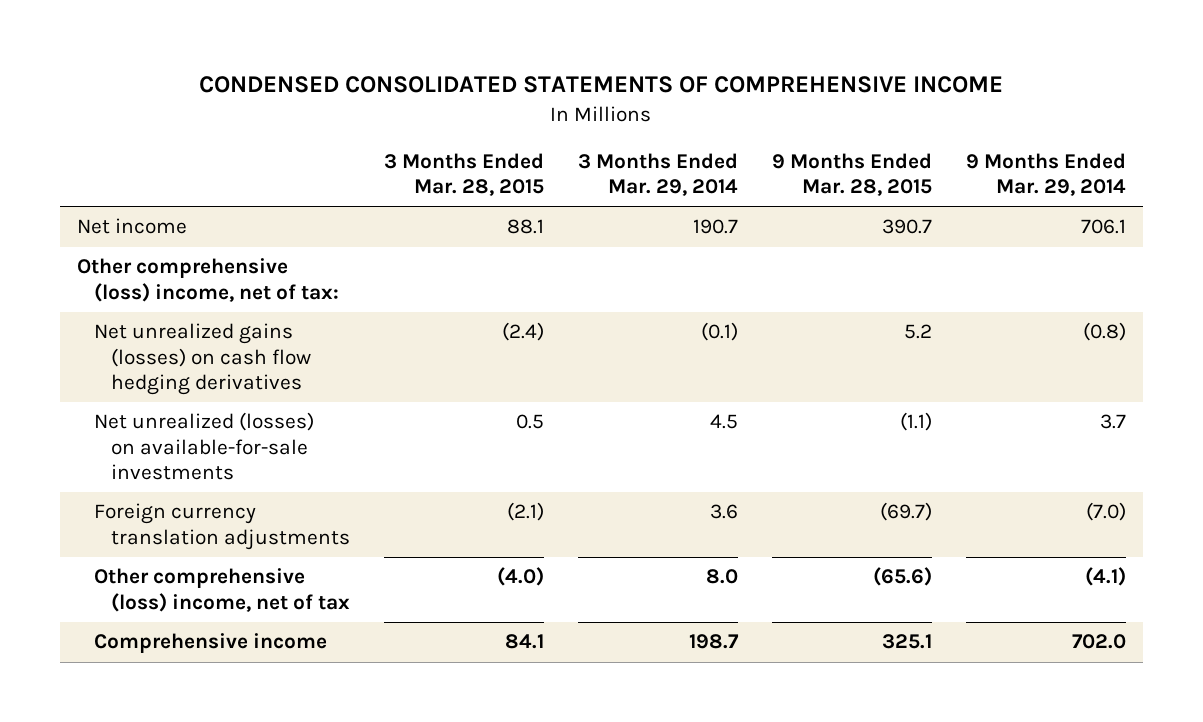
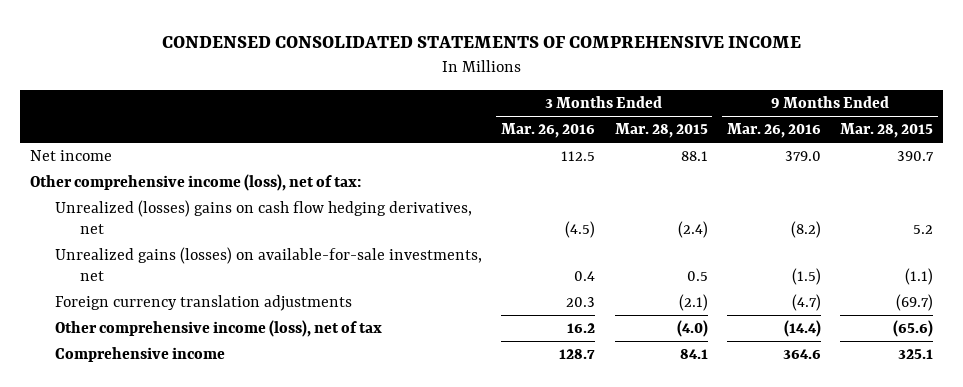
[577,152,738,197] 3 Months Ended Mar. 29, 2014 -> none
[965,152,1126,197] 9 Months Ended Mar. 29, 2014 -> none
none -> [501,123,596,139] Mar. 26, 2016
none -> [726,123,821,139] Mar. 26, 2016
[77,258,340,302] Other comprehensive (loss) income, net of tax: -> [30,174,362,192] Other comprehensive income (loss), net of tax:
[94,323,312,396] Net unrealized gains (losses) on cash flow hedging derivatives -> [54,200,472,234] Unrealized (losses) gains on cash flow hedging derivatives, net
[94,412,315,481] Net unrealized (losses) on available-for-sale investments -> [54,247,482,281] Unrealized gains (losses) on available-for-sale investments, net
[94,568,351,612] Other comprehensive (loss) income, net of tax -> [54,320,382,338] Other comprehensive income (loss), net of tax

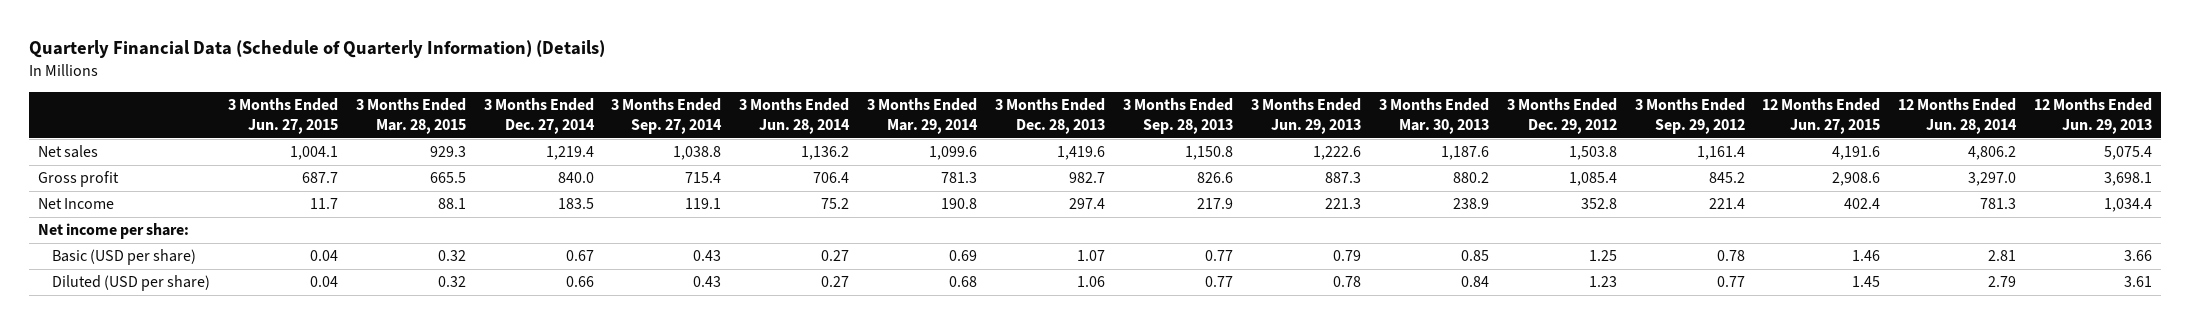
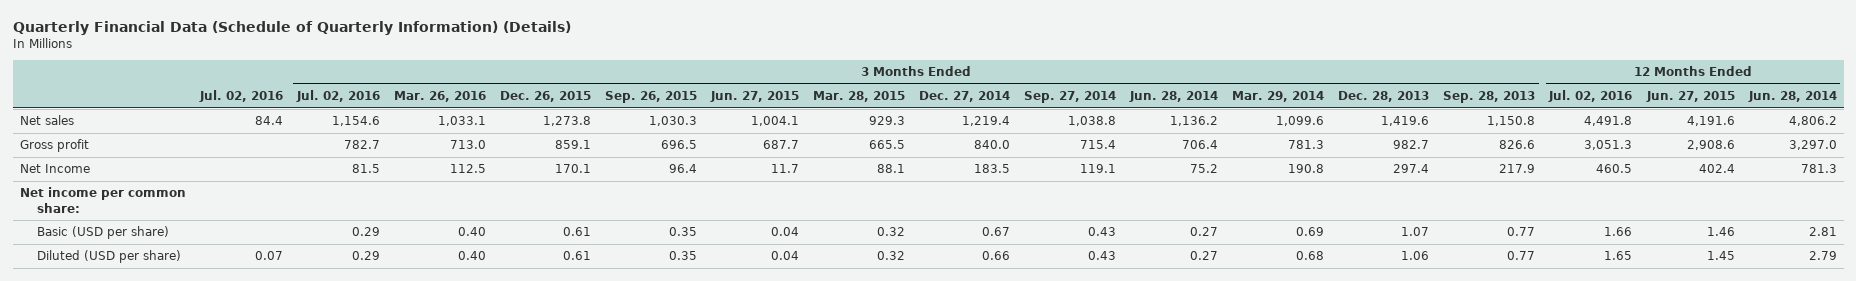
[1250,98,1361,135] 3 Months Ended Jun. 29, 2013 -> none
[1378,98,1489,135] 3 Months Ended Mar. 30, 2013 -> none
[1506,98,1617,135] 3 Months Ended Dec. 29, 2012 -> none
[1634,98,1745,135] 3 Months Ended Sep. 29, 2012 -> none
[2034,98,2153,135] 12 Months Ended Jun. 29, 2013 -> none
none -> [198,90,283,103] Jul. 02, 2016
none -> [295,90,380,103] Jul. 02, 2016
none -> [394,91,487,103] Mar. 26, 2016
none -> [500,91,592,103] Dec. 26, 2015
none -> [605,91,698,104] Sep. 26, 2015
none -> [1548,90,1633,103] Jul. 02, 2016
[37,223,189,240] Net income per share: -> [19,187,186,213] Net income per common share:

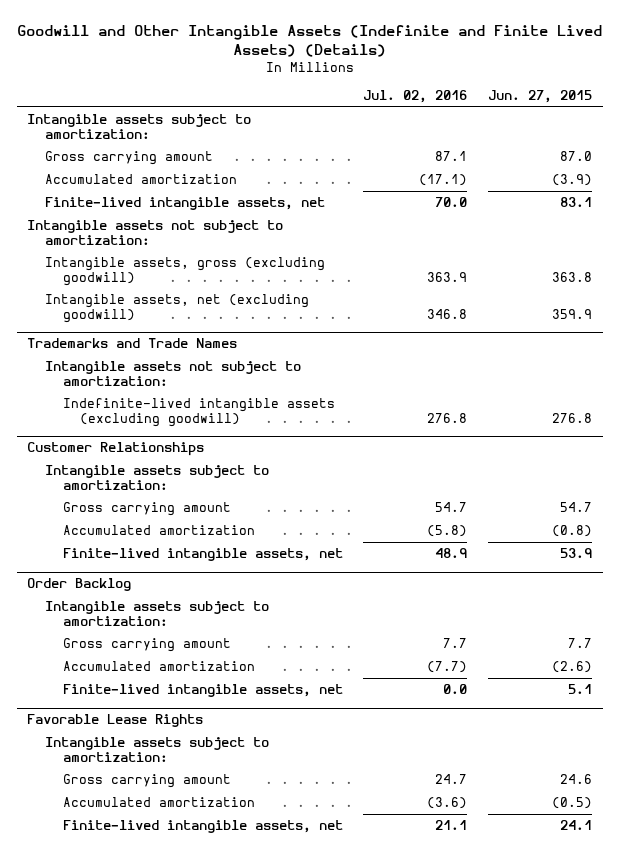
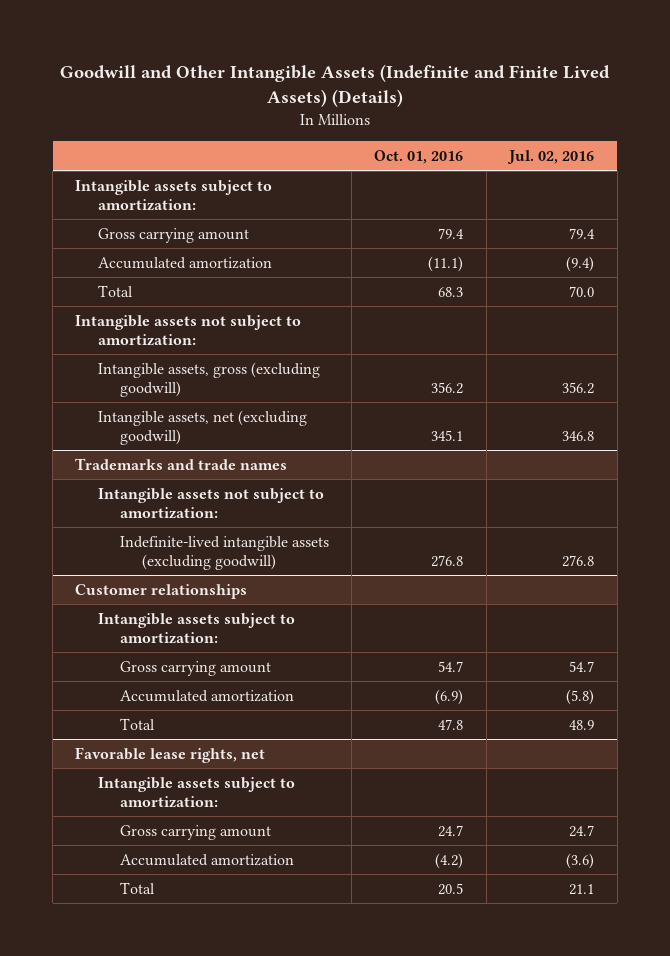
[488,90,593,104] Jun. 27, 2015 -> none
none -> [374,149,464,164] Oct. 01, 2016
[435,151,468,162] 87.1 -> [569,227,596,239] 79.4
[419,174,468,187] (17.1) -> [566,255,595,272] (9.4)
[44,197,325,211] Finite-lived intangible assets, net -> [97,284,133,297] Total
[427,271,468,282] 363.9 -> [562,381,595,394] 356.2
[27,338,238,349] Trademarks and Trade Names -> [75,457,288,470] Trademarks and trade names
[27,442,205,457] Customer Relationships -> [75,583,248,599] Customer relationships
[27,578,132,592] Order Backlog -> none
[44,601,269,626] Intangible assets subject to amortization: -> none
[62,638,231,653] Gross carrying amount -> none
[62,661,255,672] Accumulated amortization -> none
[62,684,343,698] Finite-lived intangible assets, net -> none
[62,548,343,562] Finite-lived intangible assets, net -> [119,717,155,730] Total
[27,714,204,728] Favorable Lease Rights -> [75,746,266,763] Favorable lease rights, net
[62,820,343,834] Finite-lived intangible assets, net -> [119,881,155,894] Total

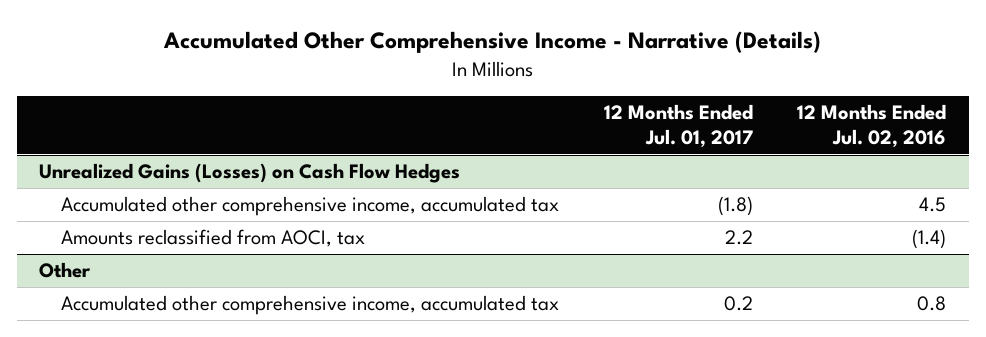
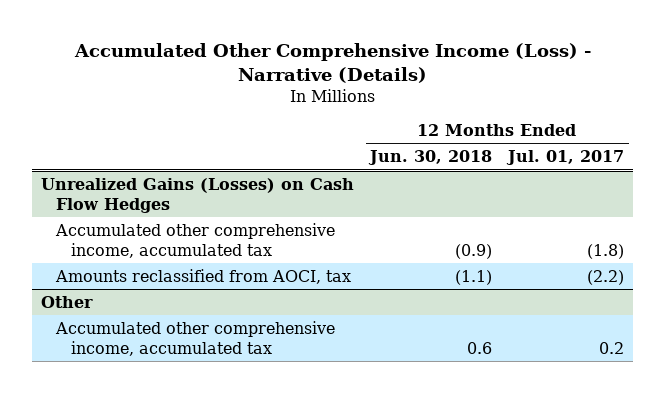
[162,31,821,54] Accumulated Other Comprehensive Income - Narrative (Details) -> [73,42,591,83] Accumulated Other Comprehensive Income (Loss) - Narrative (Details)
[797,104,947,148] 12 Months Ended Jul. 02, 2016 -> none
none -> [368,150,493,166] Jun. 30, 2018
[724,230,753,246] 2.2 -> [587,269,625,285] (2.2)

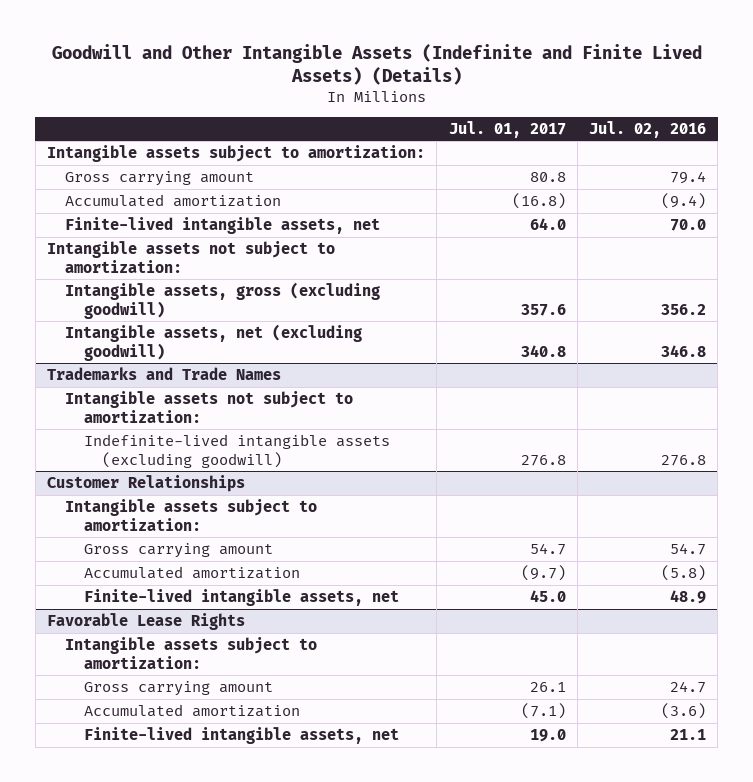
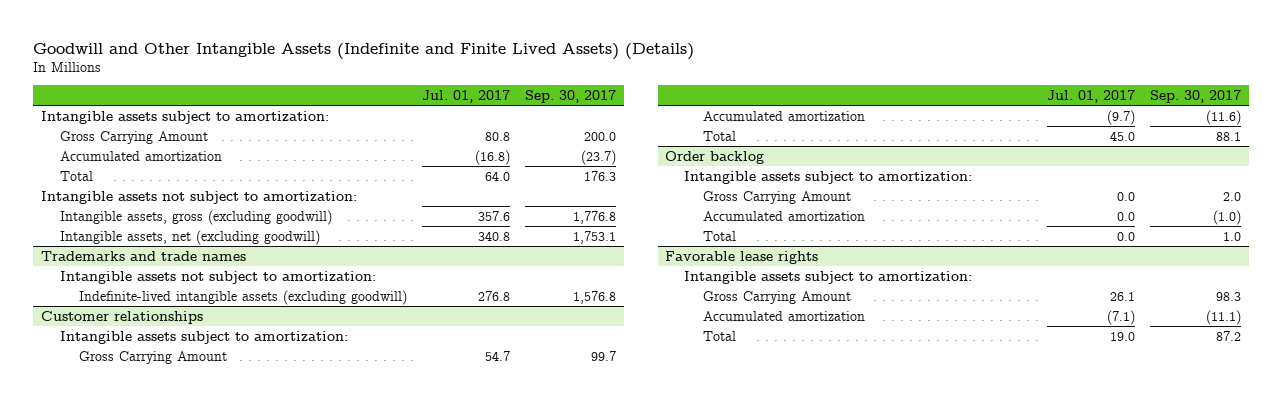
[589,120,707,138] Jul. 02, 2016 -> none
none -> [525,89,617,103] Sep. 30, 2017
[65,171,255,187] Gross carrying amount -> [59,130,208,144] Gross Carrying Amount
[65,217,381,235] Finite-lived intangible assets, net -> [59,170,93,181] Total
[47,367,282,381] Trademarks and Trade Names -> [40,250,246,261] Trademarks and trade names
[47,475,246,493] Customer Relationships -> [40,310,203,324] Customer relationships
[83,543,273,559] Gross carrying amount -> [78,350,227,364] Gross Carrying Amount
[47,613,246,631] Favorable Lease Rights -> none
[83,589,399,607] Finite-lived intangible assets, net -> [703,130,737,141] Total
none -> [665,150,765,164] Order backlog
[83,681,273,697] Gross carrying amount -> [703,190,852,204] Gross Carrying Amount
[529,682,566,693] 26.1 -> [1116,191,1135,201] 0.0
none -> [703,210,866,221] Accumulated amortization
none -> [703,230,737,241] Total
none -> [665,250,819,264] Favorable lease rights
none -> [684,270,973,284] Intangible assets subject to amortization:
none -> [703,290,852,304] Gross Carrying Amount
[83,727,399,745] Finite-lived intangible assets, net -> [703,330,737,341] Total

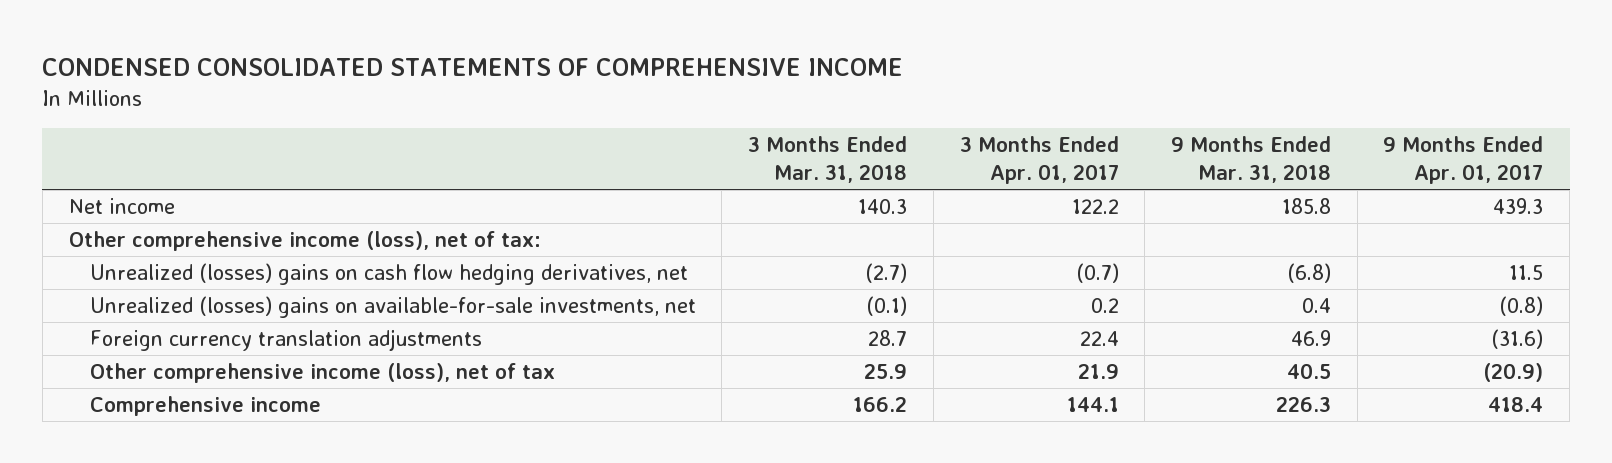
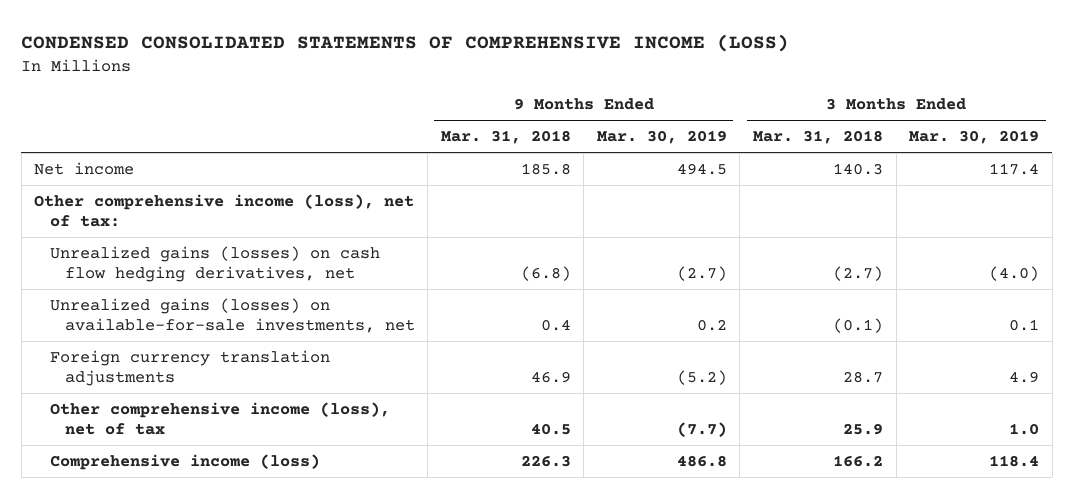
[42,58,904,77] CONDENSED CONSOLIDATED STATEMENTS OF COMPREHENSIVE INCOME -> [21,34,790,53] CONDENSED CONSOLIDATED STATEMENTS OF COMPREHENSIVE INCOME (LOSS)
[959,136,1119,185] 3 Months Ended Apr. 01, 2017 -> none
[1383,136,1544,185] 9 Months Ended Apr. 01, 2017 -> none
none -> [596,130,727,145] Mar. 30, 2019
none -> [909,130,1040,145] Mar. 30, 2019
[89,263,688,286] Unrealized (losses) gains on cash flow hedging derivatives, net -> [49,245,380,283] Unrealized gains (losses) on cash flow hedging derivatives, net
[89,296,696,319] Unrealized (losses) gains on available-for-sale investments, net -> [49,297,415,334] Unrealized gains (losses) on available-for-sale investments, net
[89,396,321,417] Comprehensive income -> [49,453,320,470] Comprehensive income (loss)

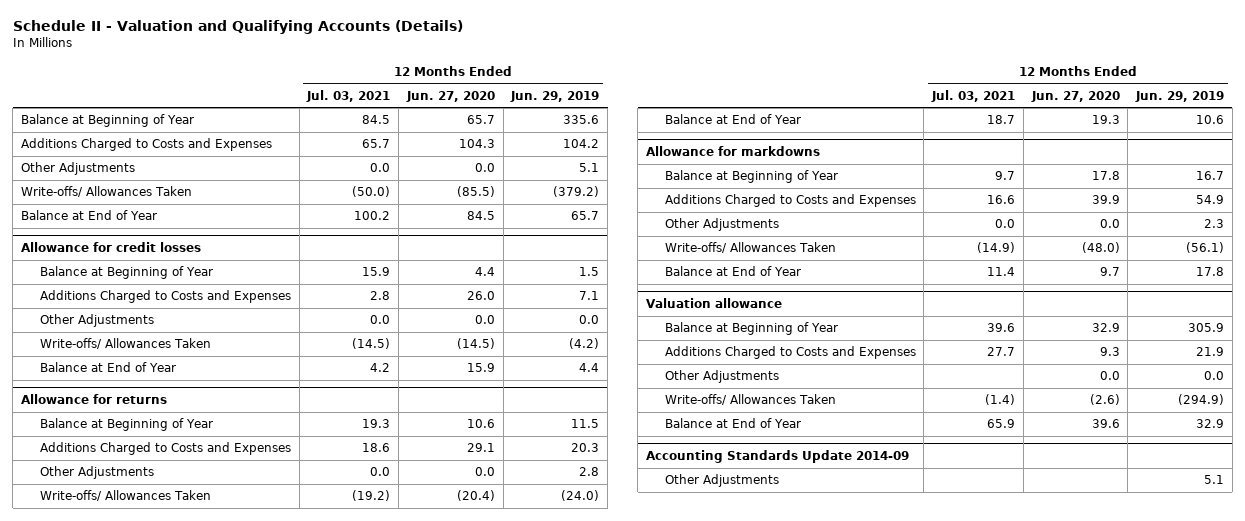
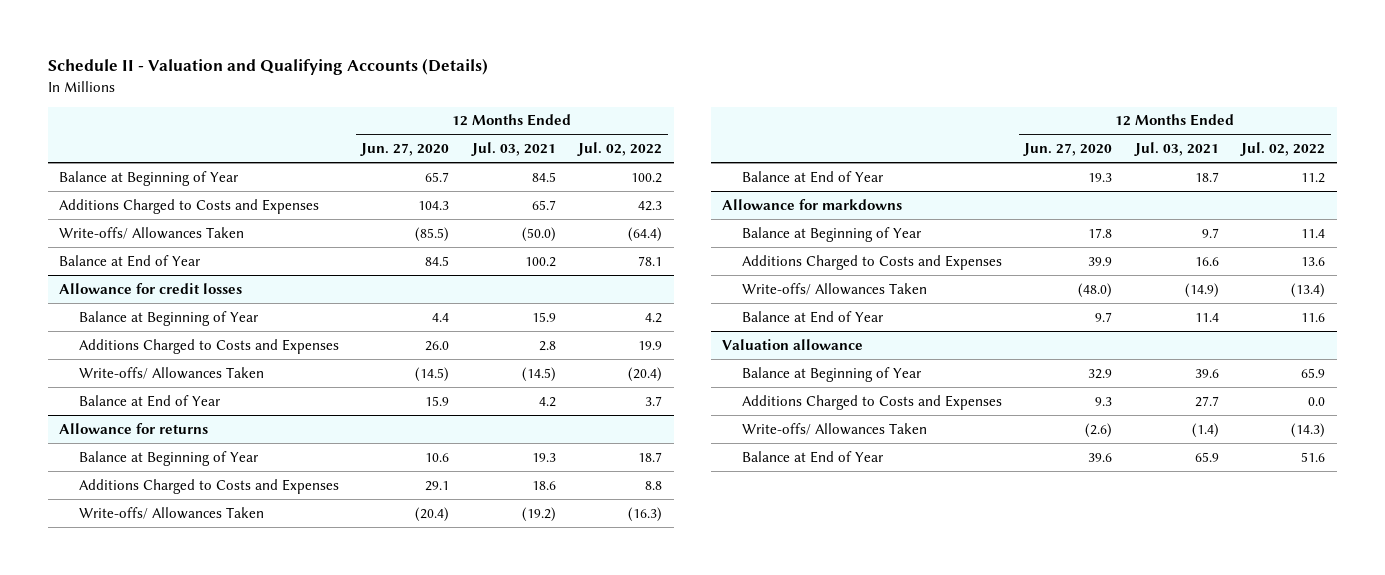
[510,90,600,102] Jun. 29, 2019 -> none
none -> [577,142,663,157] Jul. 02, 2022
[20,162,135,176] Other Adjustments -> none
[39,314,154,328] Other Adjustments -> none
[39,466,154,480] Other Adjustments -> none
[664,218,779,232] Other Adjustments -> none
[664,370,779,384] Other Adjustments -> none
[645,449,909,463] Accounting Standards Update 2014-09 -> none
[664,474,779,488] Other Adjustments -> none

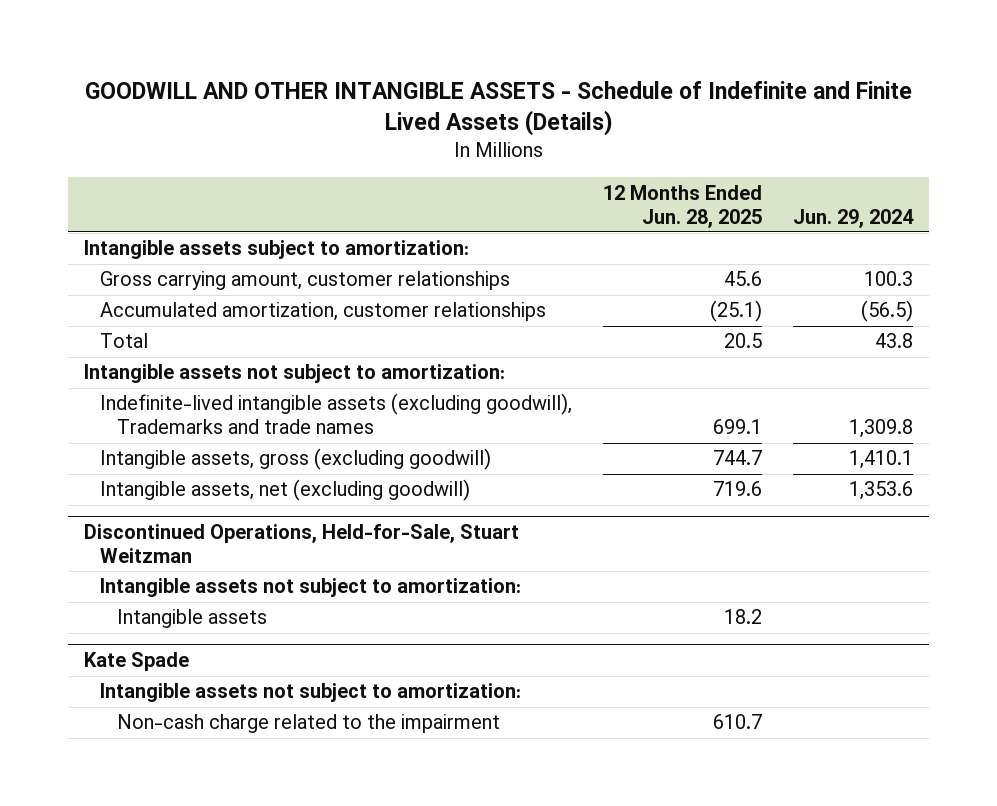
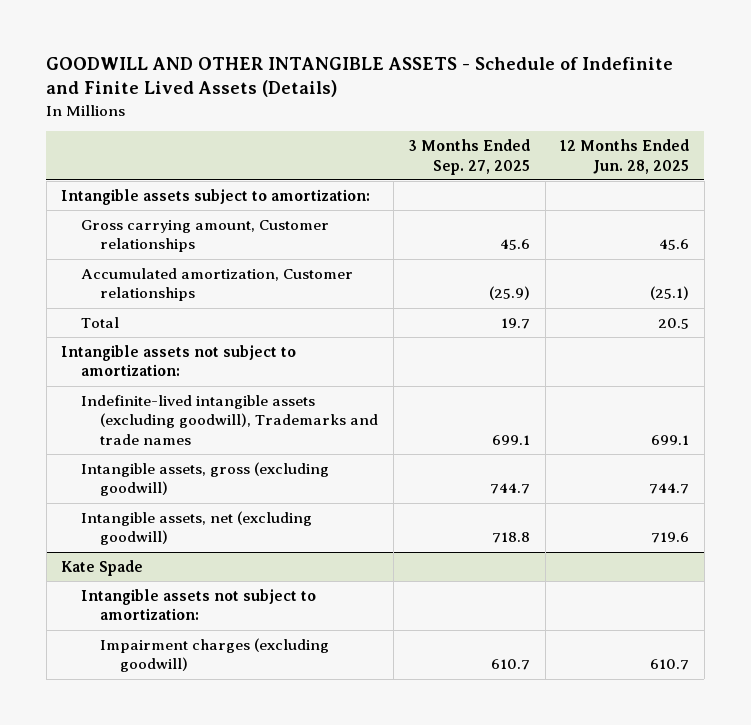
[793,208,915,228] Jun. 29, 2024 -> none
none -> [408,138,531,175] 3 Months Ended Sep. 27, 2025
[100,271,511,291] Gross carrying amount, customer relationships -> [80,219,329,253] Gross carrying amount, Customer relationships
[100,302,547,322] Accumulated amortization, customer relationships -> [80,267,353,302] Accumulated amortization, Customer relationships
[83,524,519,564] Discontinued Operations, Held-for-Sale, Stuart Weitzman -> none
[100,578,522,598] Intangible assets not subject to amortization: -> none
[117,609,268,629] Intangible assets -> none
[117,714,501,734] Non-cash charge related to the impairment -> [100,637,330,673] Impairment charges (excluding goodwill)

